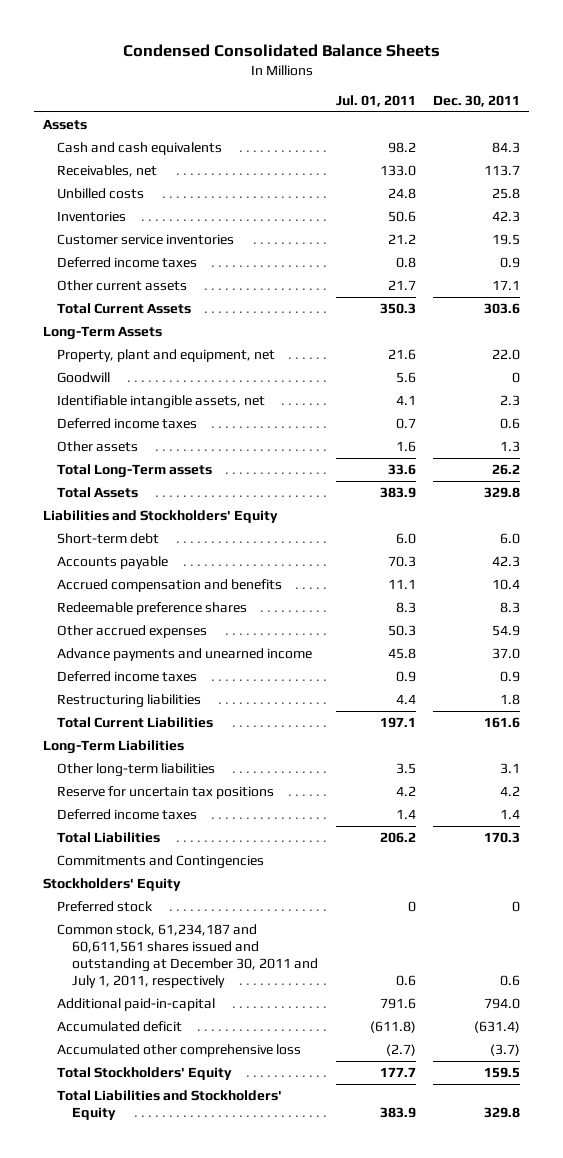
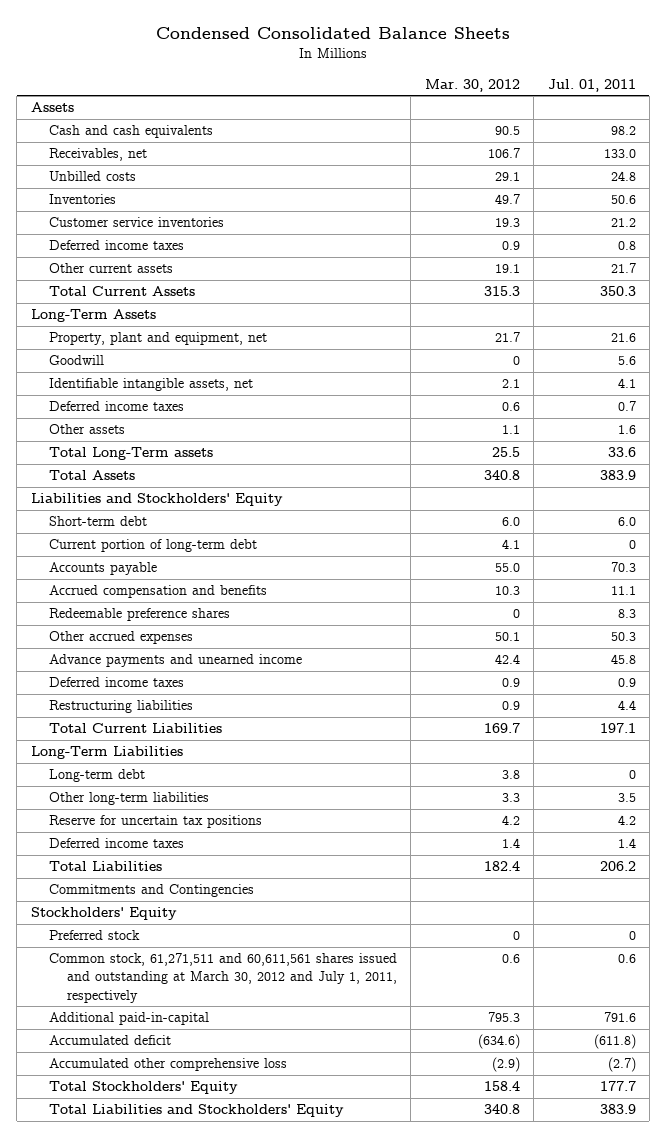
[433,95,521,108] Dec. 30, 2011 -> none
none -> [424,78,520,92] Mar. 30, 2012
none -> [48,539,257,553] Current portion of long-term debt
none -> [48,769,145,783] Long-term debt
[57,923,318,988] Common stock, 61,234,187 and 60,611,561 shares issued and outstanding at December 30, 2011 and July 1, 2011, respectively -> [48,953,397,1003] Common stock, 61,271,511 and 60,611,561 shares issued and outstanding at March 30, 2012 and July 1, 2011, respectively

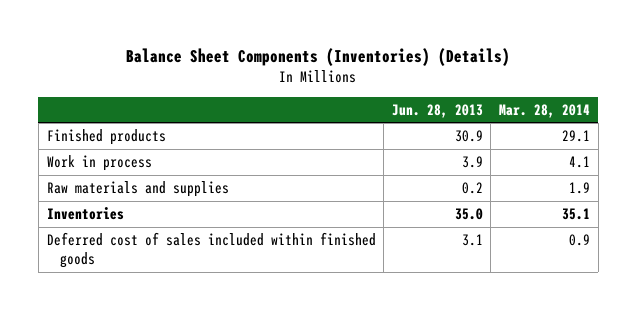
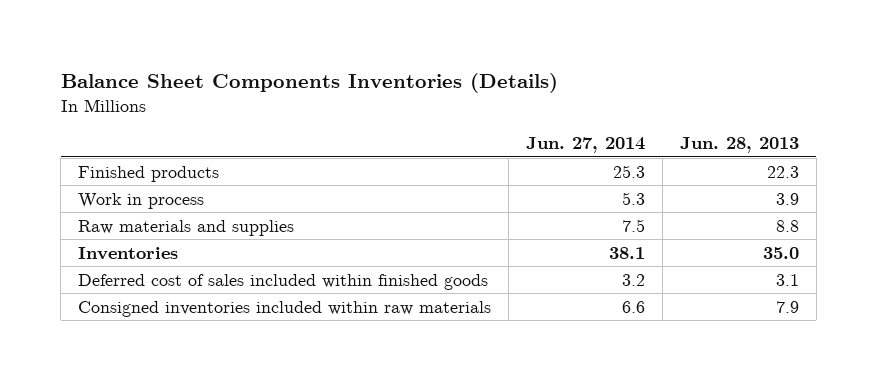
[126,47,511,66] Balance Sheet Components (Inventories) (Details) -> [60,73,558,94] Balance Sheet Components Inventories (Details)
[498,103,590,118] Mar. 28, 2014 -> none
none -> [525,137,645,154] Jun. 27, 2014
[454,130,483,143] 30.9 -> [766,165,799,178] 22.3
[461,182,483,195] 0.2 -> [775,219,799,232] 8.8
none -> [78,300,492,317] Consigned inventories included within raw materials

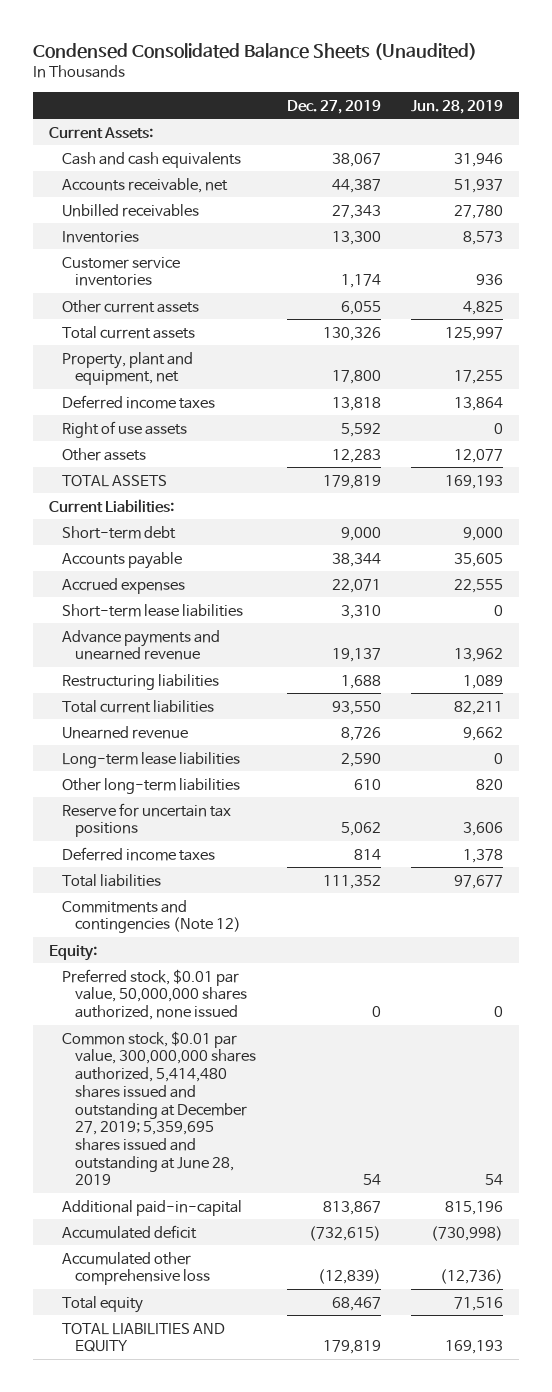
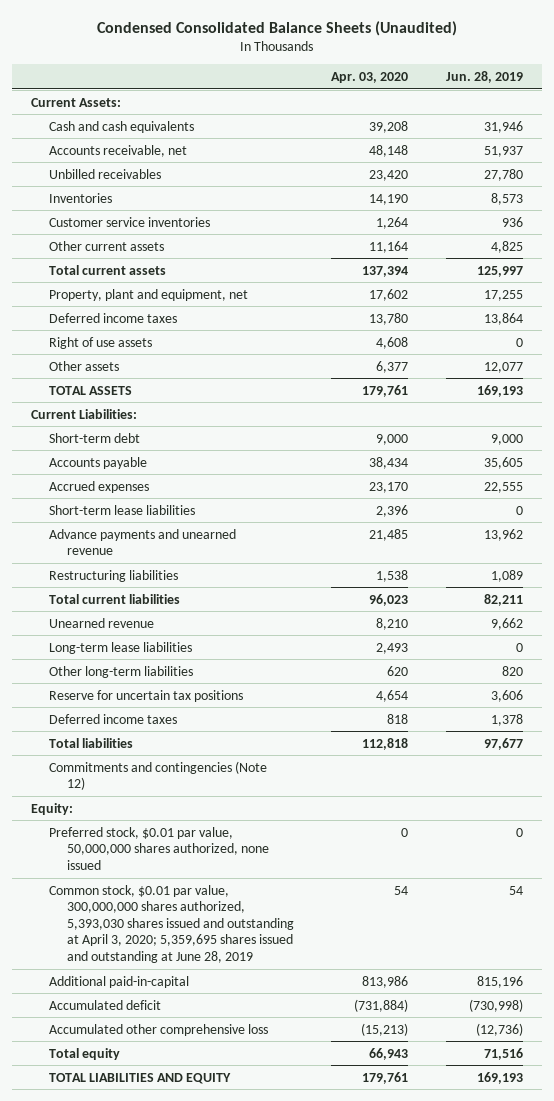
[286,99,381,114] Dec. 27, 2019 -> none
none -> [331,71,409,83] Apr. 03, 2020
[61,1030,256,1186] Common stock, $0.01 par value, 300,000,000 shares authorized, 5,414,480 shares issued and outstanding at December 27, 2019; 5,359,695 shares issued and outstanding at June 28, 2019 -> [48,884,295,963] Common stock, $0.01 par value, 300,000,000 shares authorized, 5,393,030 shares issued and outstanding at April 3, 2020; 5,359,695 shares issued and outstanding at June 28, 2019

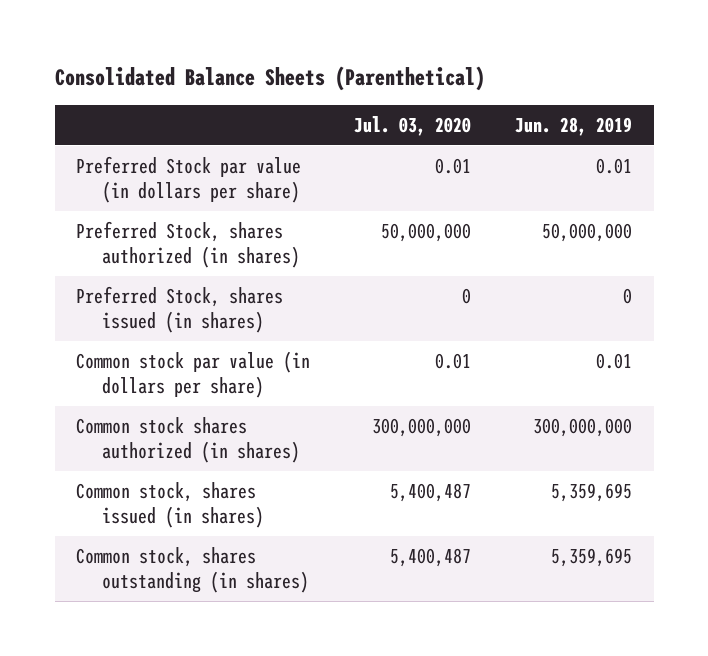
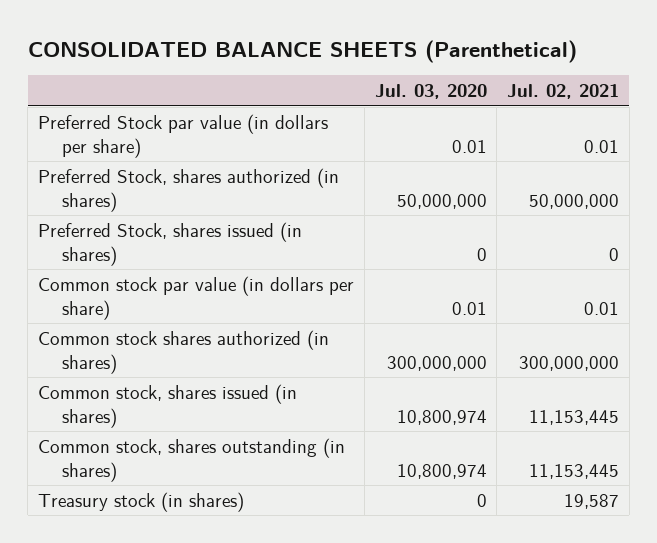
[54,66,485,92] Consolidated Balance Sheets (Parenthetical) -> [27,39,577,63] CONSOLIDATED BALANCE SHEETS (Parenthetical)
[515,116,633,136] Jun. 28, 2019 -> none
none -> [507,83,620,99] Jul. 02, 2021
[390,482,472,502] 5,400,487 -> [396,409,487,425] 10,800,974
[390,547,472,567] 5,400,487 -> [396,463,487,479] 10,800,974
none -> [38,491,245,512] Treasury stock (in shares)

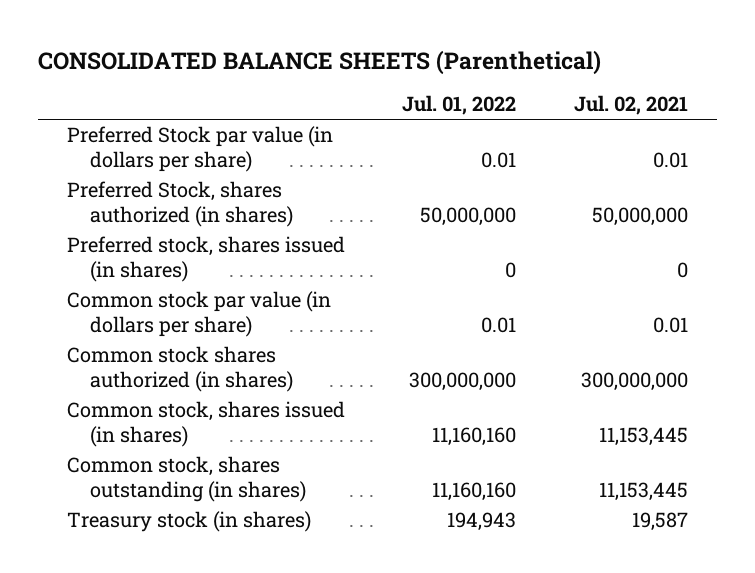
[374,83,487,99] Jul. 03, 2020 -> none
none -> [402,95,517,116] Jul. 01, 2022
[38,221,303,266] Preferred Stock, shares issued (in shares) -> [66,236,345,282] Preferred stock, shares issued (in shares)

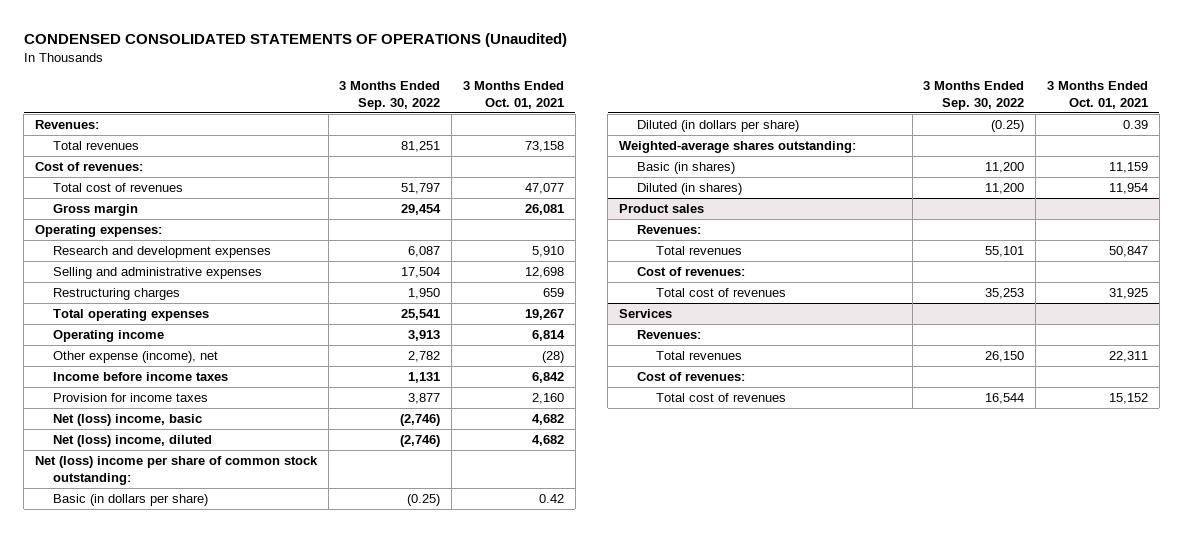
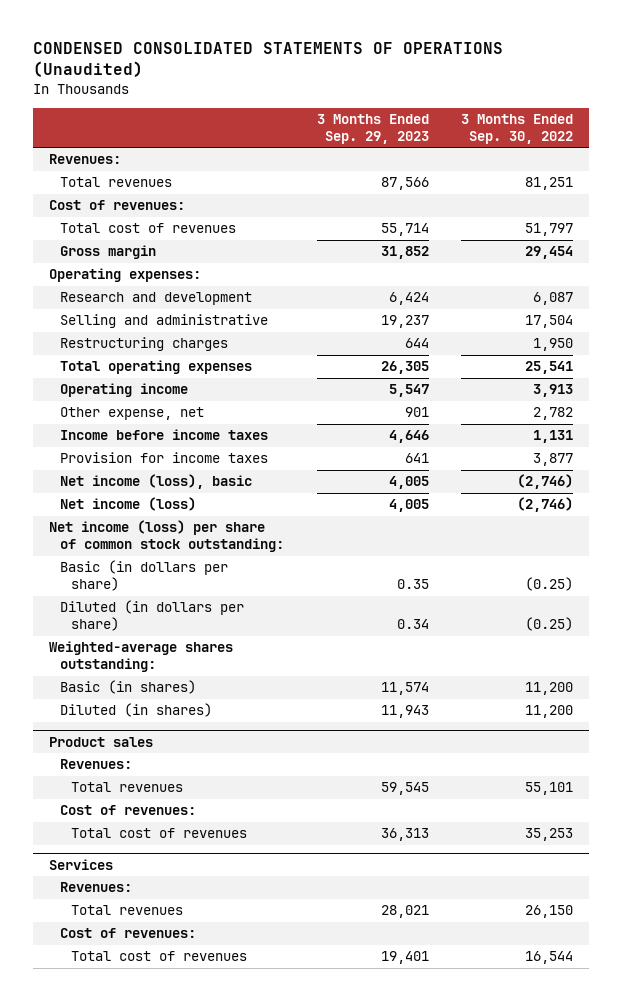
[462,81,564,109] 3 Months Ended Oct. 01, 2021 -> none
none -> [316,113,429,144] 3 Months Ended Sep. 29, 2023
[53,246,272,259] Research and development expenses -> [60,292,253,306] Research and development
[53,267,263,280] Selling and administrative expenses -> [60,314,269,329] Selling and administrative
[53,351,219,364] Other expense (income), net -> [60,407,205,421] Other expense, net
[53,414,203,427] Net (loss) income, basic -> [60,474,253,490] Net income (loss), basic
[53,435,213,448] Net (loss) income, diluted -> [60,497,197,512] Net income (loss)
[35,456,319,485] Net (loss) income per share of common stock outstanding: -> [49,520,285,553] Net income (loss) per share of common stock outstanding:

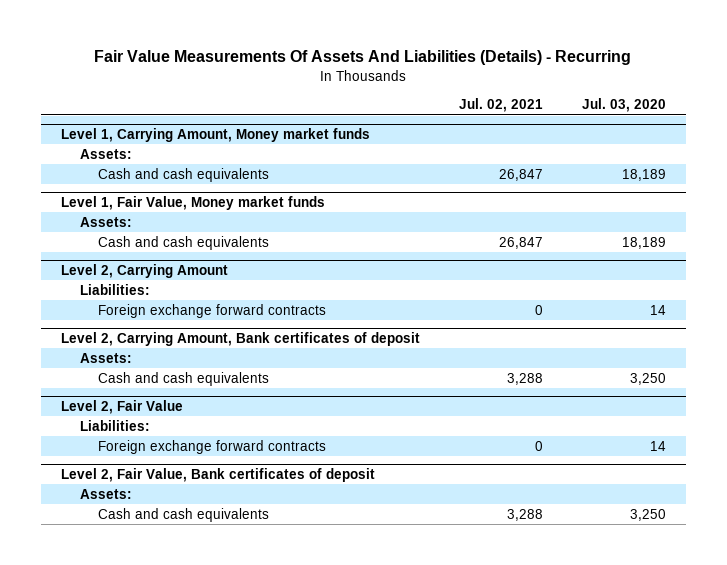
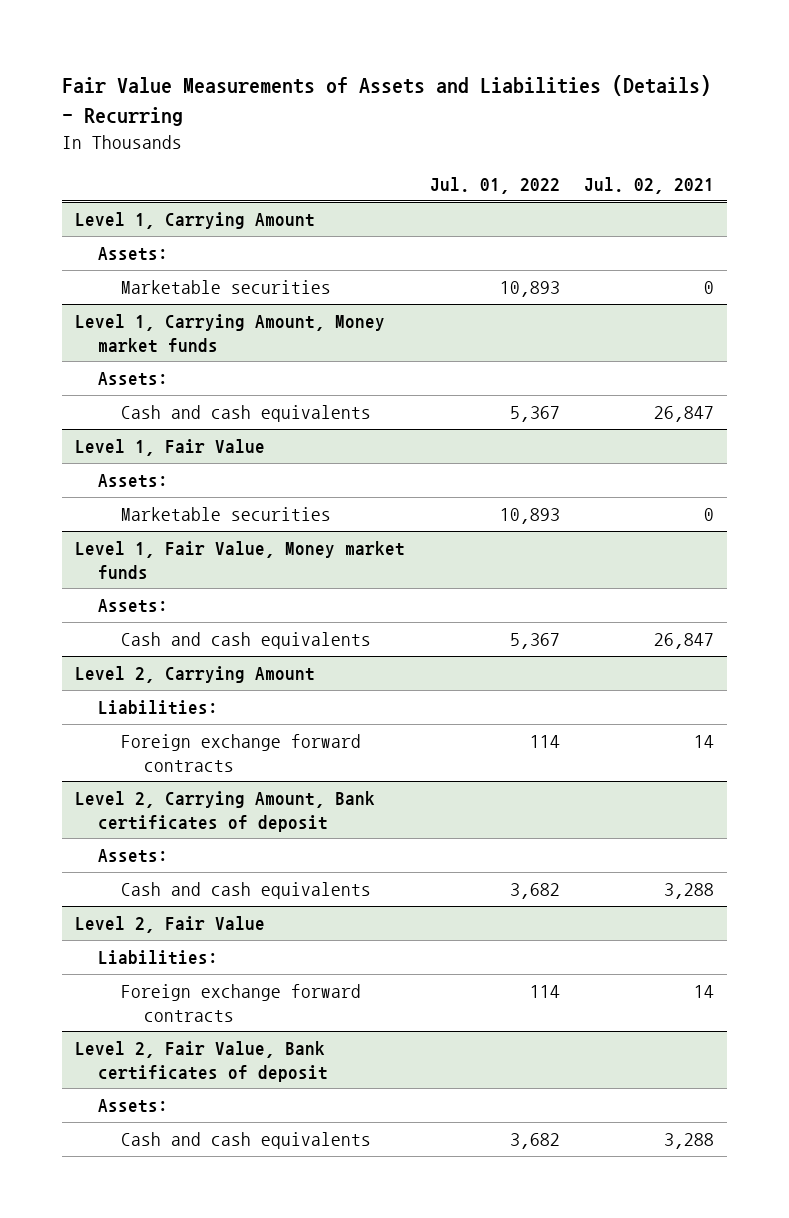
[94,50,632,66] Fair Value Measurements Of Assets And Liabilities (Details) - Recurring -> [62,75,712,126] Fair Value Measurements of Assets and Liabilities (Details) - Recurring
[582,98,667,113] Jul. 03, 2020 -> none
none -> [429,176,560,194] Jul. 01, 2022
none -> [74,212,315,230] Level 1, Carrying Amount
none -> [97,247,168,262] Assets:
none -> [121,280,332,295] Marketable securities
none -> [74,439,265,457] Level 1, Fair Value
none -> [97,474,168,489] Assets:
none -> [121,507,332,522] Marketable securities
[534,304,543,315] 0 -> [694,735,715,749] 14
[534,440,543,451] 0 -> [694,985,715,999] 14

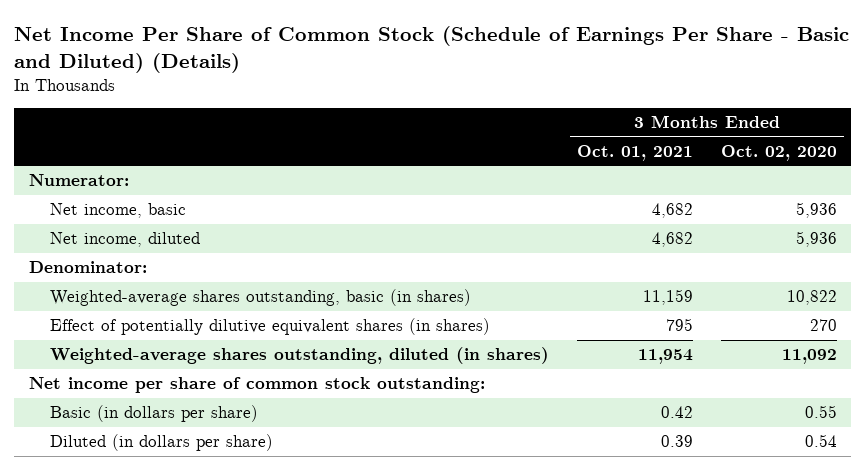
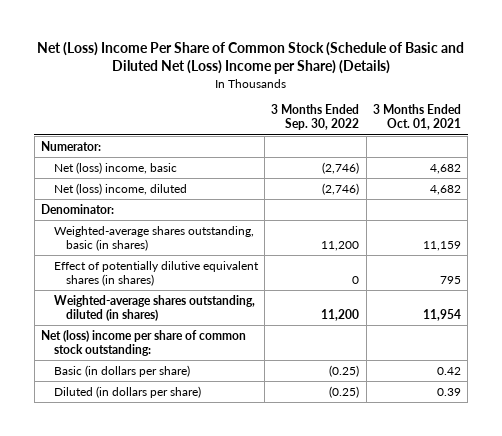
[14,26,850,73] Net Income Per Share of Common Stock (Schedule of Earnings Per Share - Basic and Diluted) (Details) -> [36,41,464,75] Net (Loss) Income Per Share of Common Stock (Schedule of Basic and Diluted Net (Loss) Income per Share) (Details)
[721,144,838,161] Oct. 02, 2020 -> none
none -> [271,104,360,131] 3 Months Ended Sep. 30, 2022
[49,203,186,219] Net income, basic -> [53,161,177,174] Net (loss) income, basic
[49,232,200,248] Net income, diluted -> [53,182,187,195] Net (loss) income, diluted
[28,377,485,394] Net income per share of common stock outstanding: -> [40,329,246,356] Net (loss) income per share of common stock outstanding:

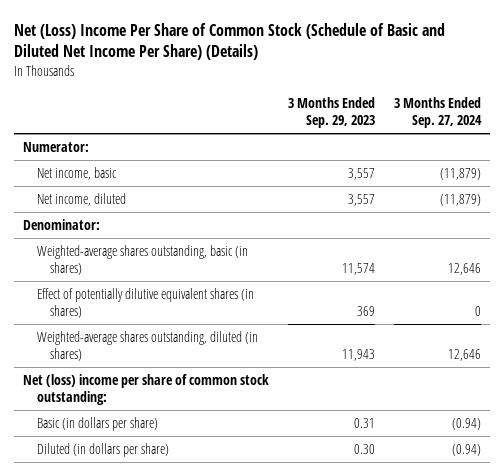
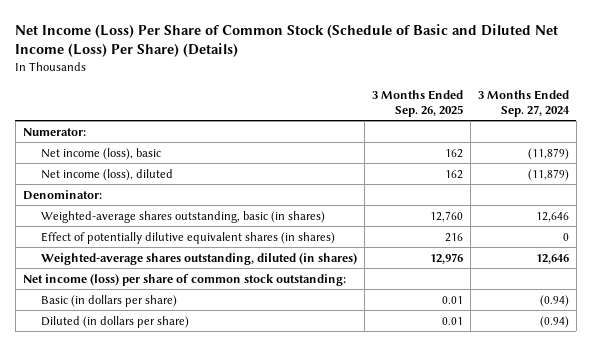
[13,22,445,61] Net (Loss) Income Per Share of Common Stock (Schedule of Basic and Diluted Net Income Per Share) (Details) -> [15,23,559,58] Net Income (Loss) Per Share of Common Stock (Schedule of Basic and Diluted Net Income (Loss) Per Share) (Details)
[287,97,375,129] 3 Months Ended Sep. 29, 2023 -> none
none -> [371,89,463,117] 3 Months Ended Sep. 26, 2025
[36,167,117,181] Net income, basic -> [41,147,162,160] Net income (loss), basic
[36,193,126,207] Net income, diluted -> [41,168,174,181] Net income (loss), diluted
[23,374,270,405] Net (loss) income per share of common stock outstanding: -> [22,273,346,286] Net income (loss) per share of common stock outstanding:

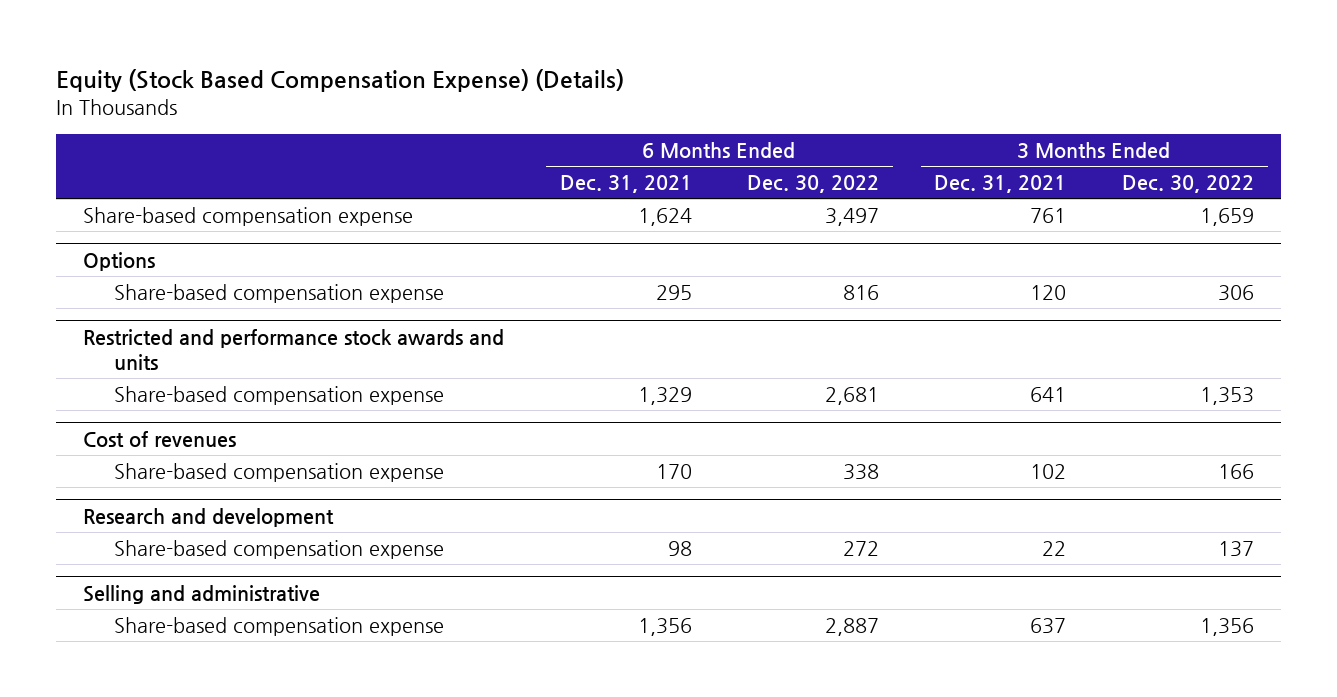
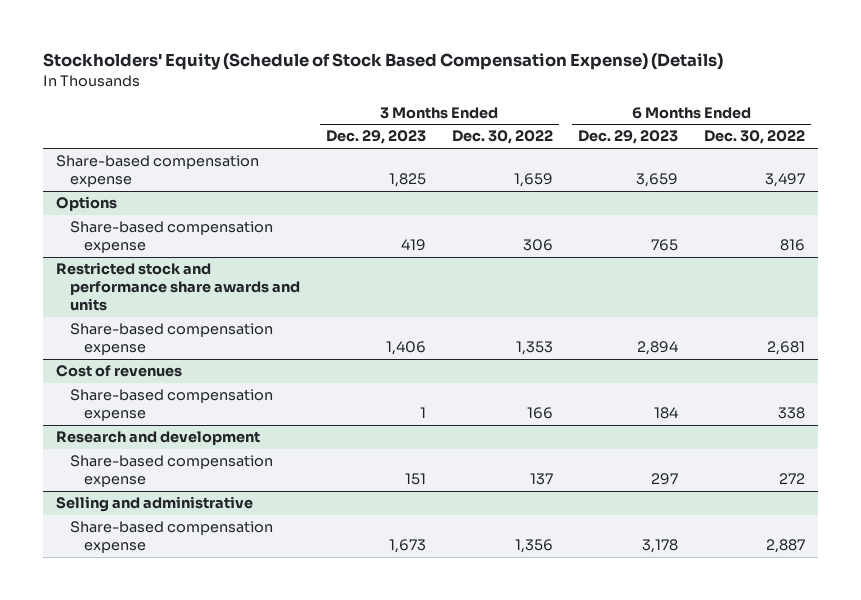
[55,68,624,92] Equity (Stock Based Compensation Expense) (Details) -> [43,53,724,71] Stockholders' Equity (Schedule of Stock Based Compensation Expense) (Details)
[559,175,692,194] Dec. 31, 2021 -> none
[934,175,1067,194] Dec. 31, 2021 -> none
none -> [325,130,426,145] Dec. 29, 2023
none -> [578,130,679,145] Dec. 29, 2023
[83,328,505,371] Restricted and performance stock awards and units -> [56,262,301,311] Restricted stock and performance share awards and units

